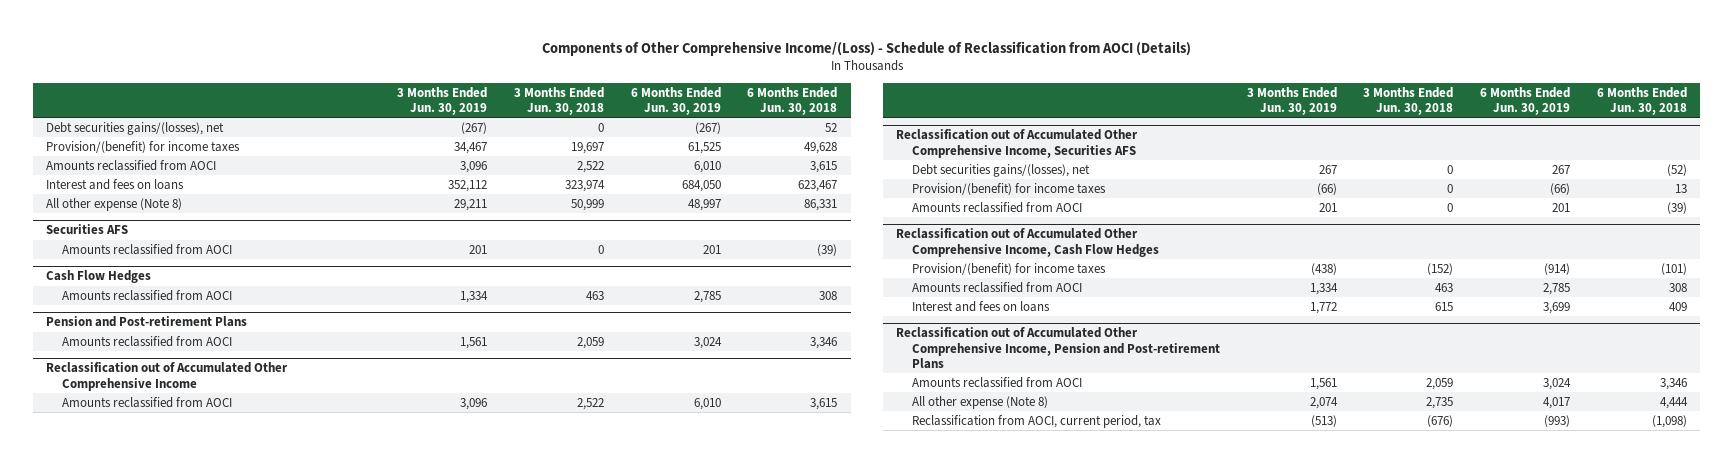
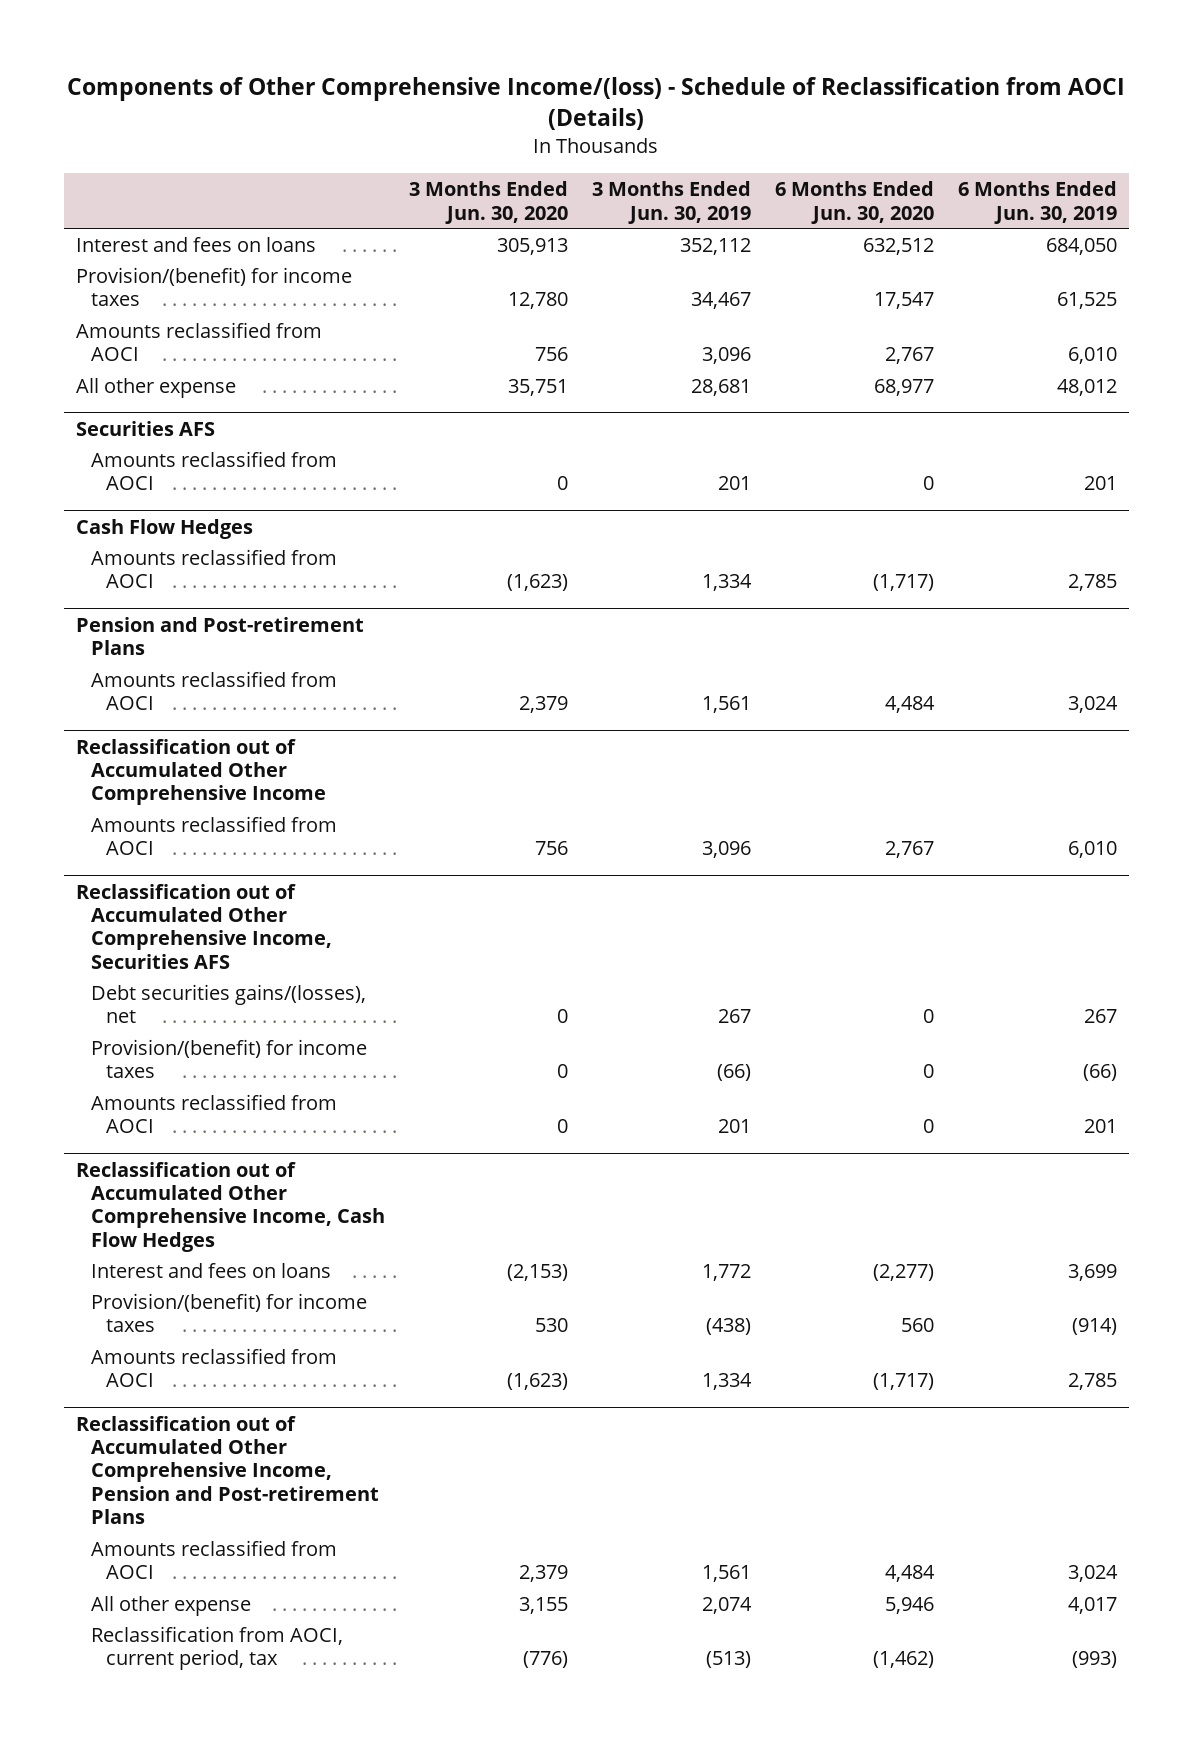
[541,40,1191,56] Components of Other Comprehensive Income/(Loss) - Schedule of Reclassification from AOCI (Details) -> [67,76,1126,131] Components of Other Comprehensive Income/(loss) - Schedule of Reclassification from AOCI (Details)
[513,86,604,116] 3 Months Ended Jun. 30, 2018 -> none
[747,86,838,116] 6 Months Ended Jun. 30, 2018 -> none
none -> [408,181,568,224] 3 Months Ended Jun. 30, 2020
none -> [774,181,934,224] 6 Months Ended Jun. 30, 2020
[46,121,225,135] Debt securities gains/(losses), net -> none
[46,178,185,190] Interest and fees on loans -> [75,236,316,252] Interest and fees on loans
[46,197,183,211] All other expense (Note 8) -> [75,377,236,398] All other expense
[454,198,488,211] 29,211 -> [690,378,751,396] 28,681
[687,198,721,211] 48,997 -> [1056,378,1117,396] 48,012
[911,300,1050,312] Interest and fees on loans -> [90,1262,331,1278] Interest and fees on loans
[911,395,1048,409] All other expense (Note 8) -> [90,1595,251,1616] All other expense

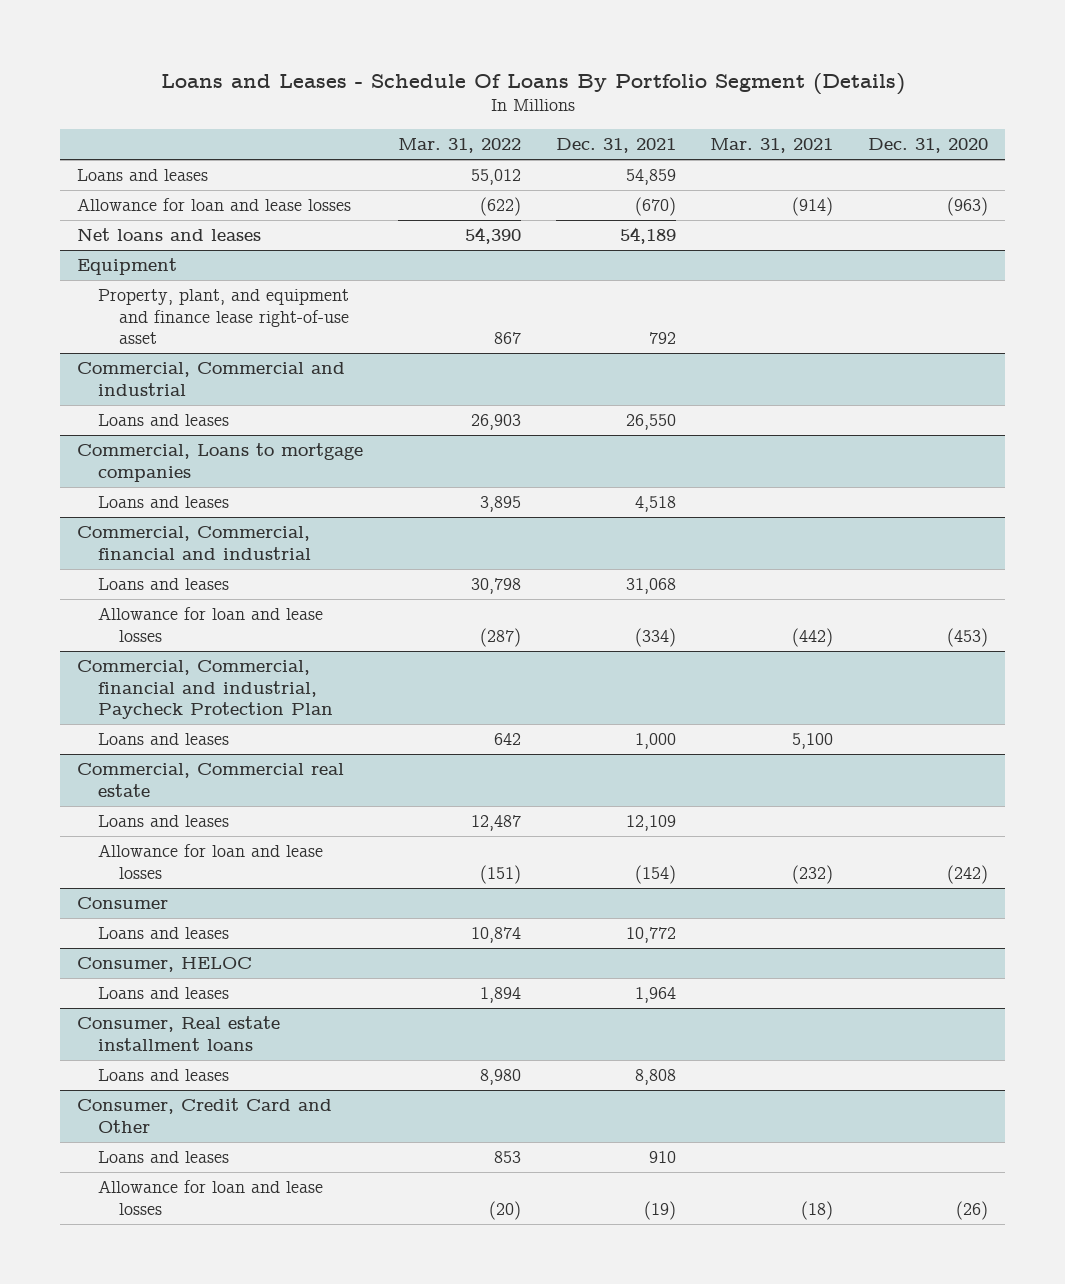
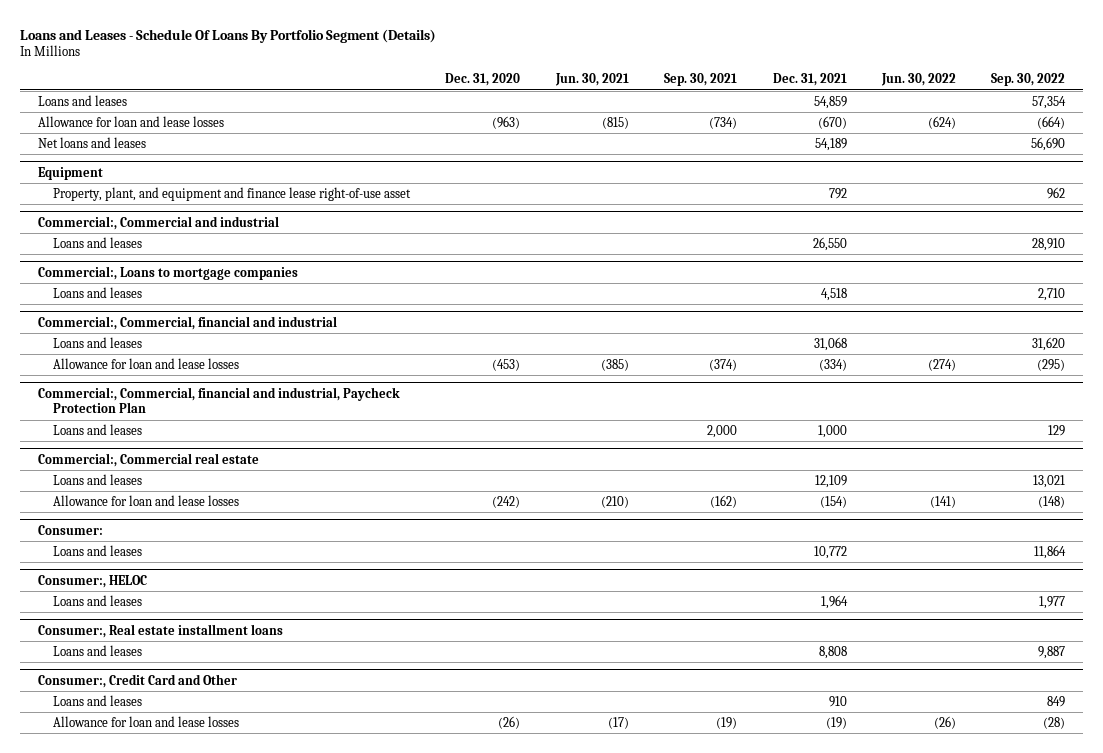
[398,138,522,154] Mar. 31, 2022 -> none
[710,138,834,154] Mar. 31, 2021 -> none
none -> [554,73,629,87] Jun. 30, 2021
none -> [664,73,738,87] Sep. 30, 2021
none -> [880,73,956,87] Jun. 30, 2022
none -> [991,73,1066,87] Sep. 30, 2022
[77,362,346,396] Commercial, Commercial and industrial -> [38,215,280,230] Commercial:, Commercial and industrial
[77,443,364,482] Commercial, Loans to mortgage companies -> [38,265,299,280] Commercial:, Loans to mortgage companies
[77,526,312,560] Commercial, Commercial, financial and industrial -> [38,315,338,330] Commercial:, Commercial, financial and industrial
[77,660,334,720] Commercial, Commercial, financial and industrial, Paycheck Protection Plan -> [38,386,401,414] Commercial:, Commercial, financial and industrial, Paycheck Protection Plan
[77,763,345,797] Commercial, Commercial real estate -> [38,452,260,467] Commercial:, Commercial real estate
[77,897,169,910] Consumer -> [38,524,104,535] Consumer:
[77,957,253,973] Consumer, HELOC -> [38,574,148,588] Consumer:, HELOC
[77,1016,281,1051] Consumer, Real estate installment loans -> [38,623,284,638] Consumer:, Real estate installment loans
[77,1098,333,1133] Consumer, Credit Card and Other -> [38,673,238,688] Consumer:, Credit Card and Other

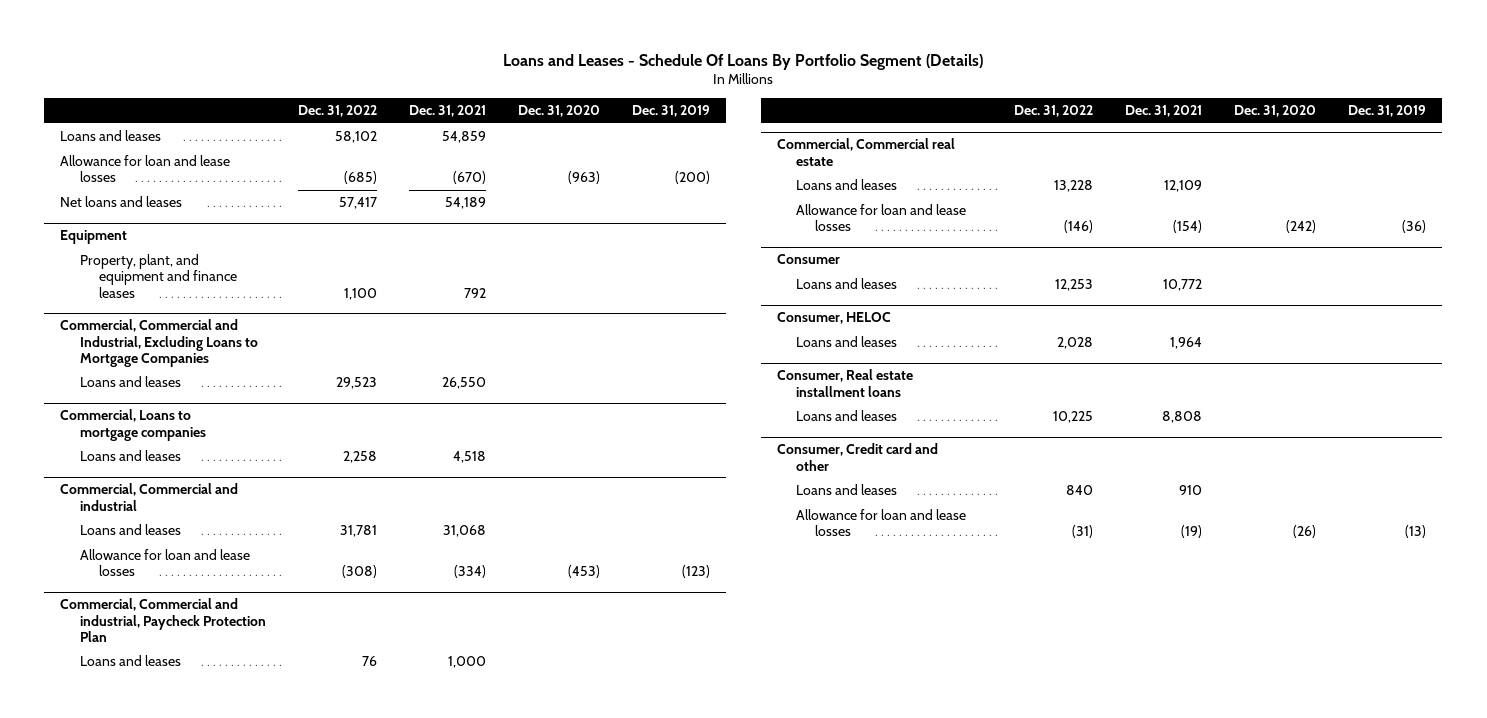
[554,73,629,87] Jun. 30, 2021 -> none
[664,73,738,87] Sep. 30, 2021 -> none
[880,73,956,87] Jun. 30, 2022 -> none
[991,73,1066,87] Sep. 30, 2022 -> none
none -> [297,105,377,118] Dec. 31, 2022
none -> [632,105,711,118] Dec. 31, 2019
[38,215,280,230] Commercial:, Commercial and industrial -> none
[53,186,412,201] Property, plant, and equipment and finance lease right-of-use asset -> [79,254,237,298] Property, plant, and equipment and finance leases
none -> [60,319,258,367] Commercial, Commercial and Industrial, Excluding Loans to Mortgage Companies
[38,265,299,280] Commercial:, Loans to mortgage companies -> [60,409,206,441] Commercial, Loans to mortgage companies
[38,315,338,330] Commercial:, Commercial, financial and industrial -> [60,483,239,511] Commercial, Commercial and industrial
[38,386,401,414] Commercial:, Commercial, financial and industrial, Paycheck Protection Plan -> [60,598,266,642] Commercial, Commercial and industrial, Paycheck Protection Plan
[38,452,260,467] Commercial:, Commercial real estate -> [776,138,955,166] Commercial, Commercial real estate
[38,524,104,535] Consumer: -> [776,254,840,265] Consumer
[38,574,148,588] Consumer:, HELOC -> [776,312,891,325] Consumer, HELOC
[38,623,284,638] Consumer:, Real estate installment loans -> [776,369,913,397] Consumer, Real estate installment loans
[38,673,238,688] Consumer:, Credit Card and Other -> [776,443,938,471] Consumer, Credit card and other

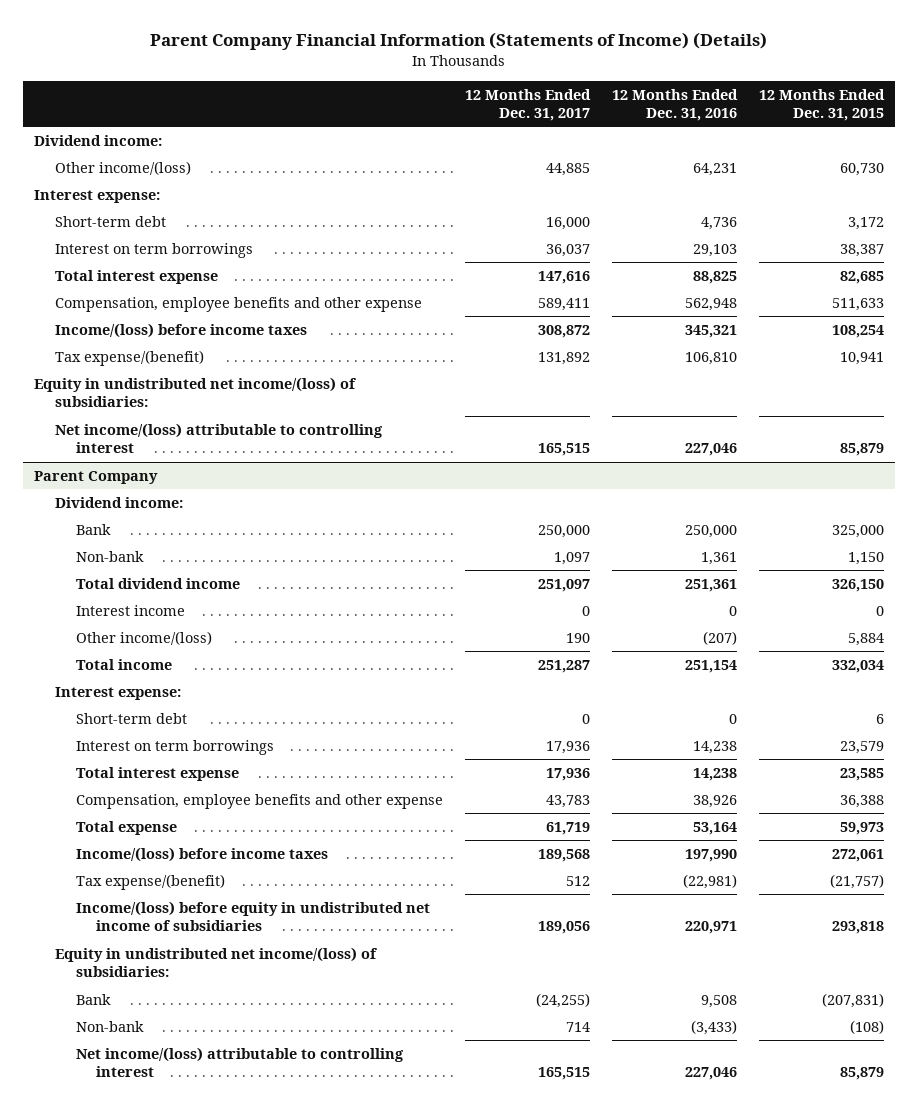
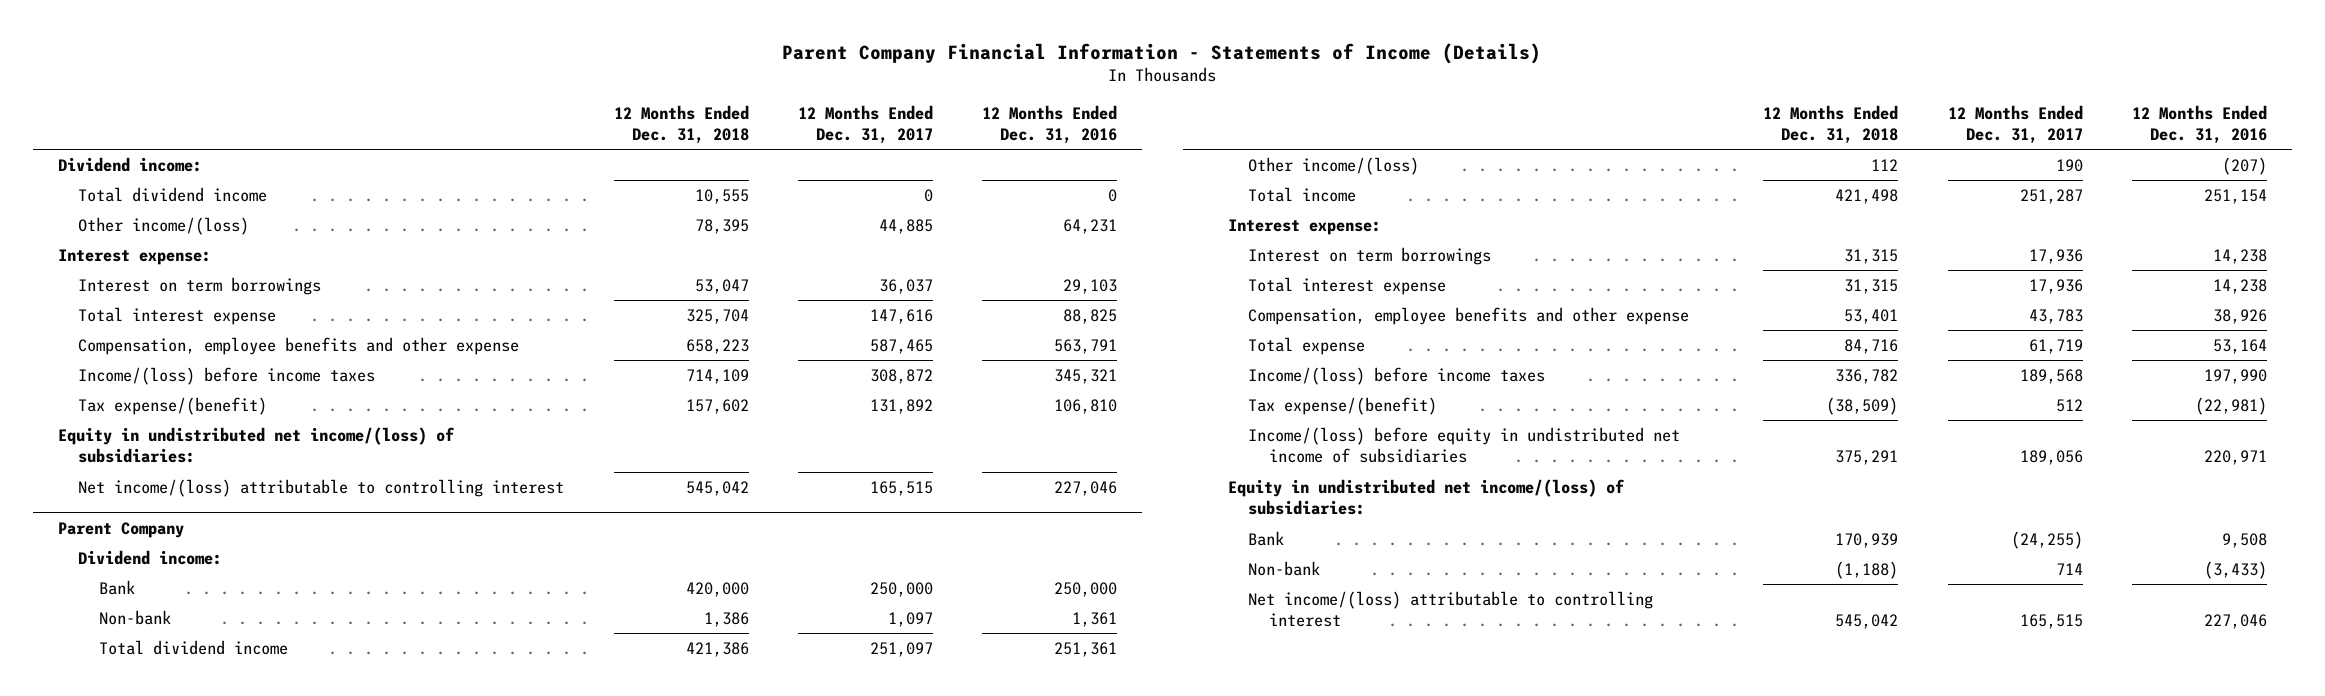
[150,32,768,51] Parent Company Financial Information (Statements of Income) (Details) -> [782,42,1542,64] Parent Company Financial Information - Statements of Income (Details)
[759,88,886,122] 12 Months Ended Dec. 31, 2015 -> none
none -> [613,104,749,144] 12 Months Ended Dec. 31, 2018
none -> [78,186,268,202] Total dividend income
[55,215,167,227] Short-term debt -> none
[537,297,590,311] 589,411 -> [869,338,933,354] 587,465
[685,297,738,311] 562,948 -> [1054,338,1118,354] 563,791
[75,604,185,616] Interest income -> none
[75,712,187,724] Short-term debt -> none

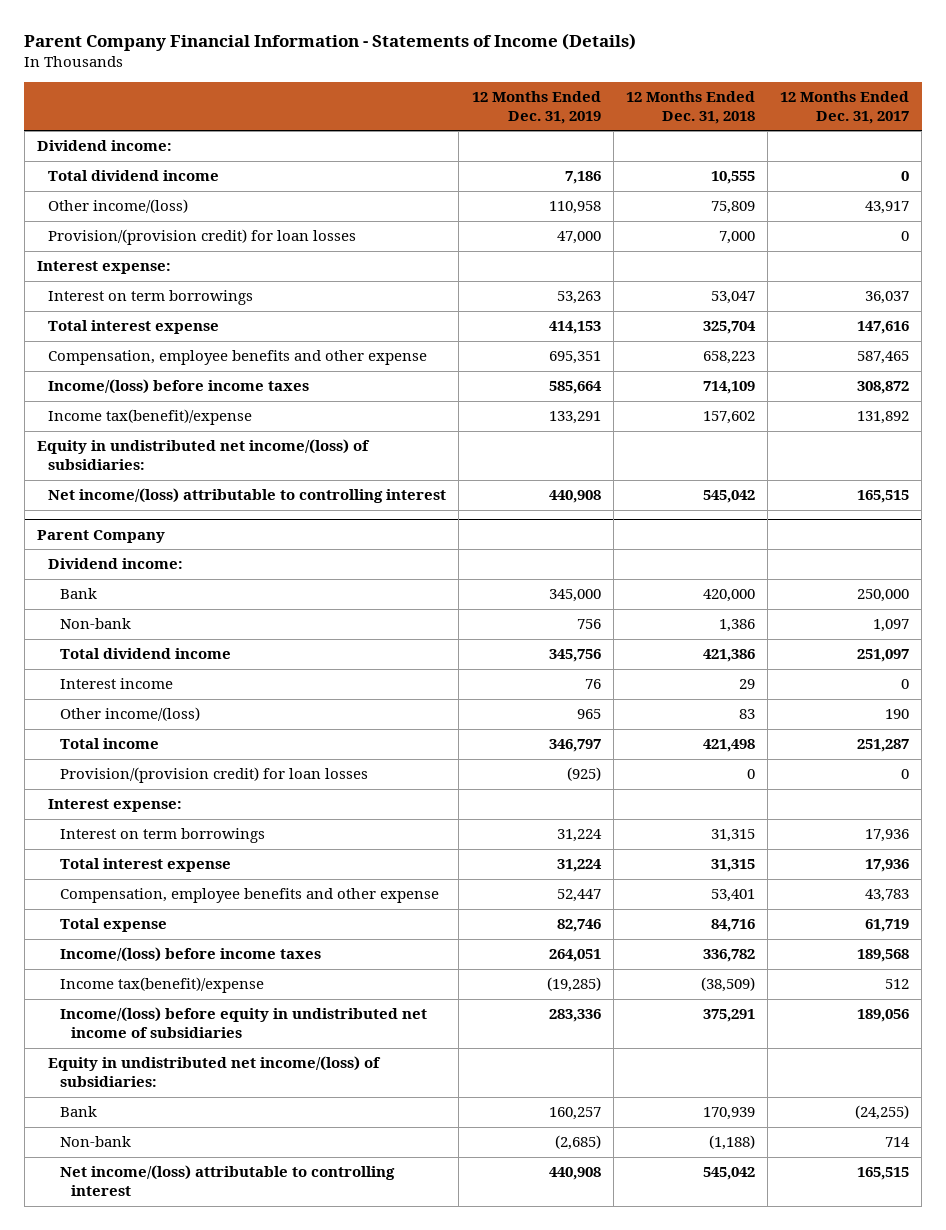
[982,104,1118,144] 12 Months Ended Dec. 31, 2016 -> none
none -> [471,91,601,124] 12 Months Ended Dec. 31, 2019
[694,218,749,234] 78,395 -> [710,201,755,215] 75,809
[878,218,933,234] 44,885 -> [865,201,910,215] 43,917
none -> [48,229,357,246] Provision/(provision credit) for loan losses
[78,396,268,415] Tax expense/(benefit) -> [48,409,253,426] Income tax(benefit)/expense
none -> [59,678,173,690] Interest income
[1871,158,1899,171] 112 -> [738,709,755,720] 83
none -> [59,767,368,784] Provision/(provision credit) for loan losses
[1248,396,1438,415] Tax expense/(benefit) -> [59,977,264,994] Income tax(benefit)/expense

